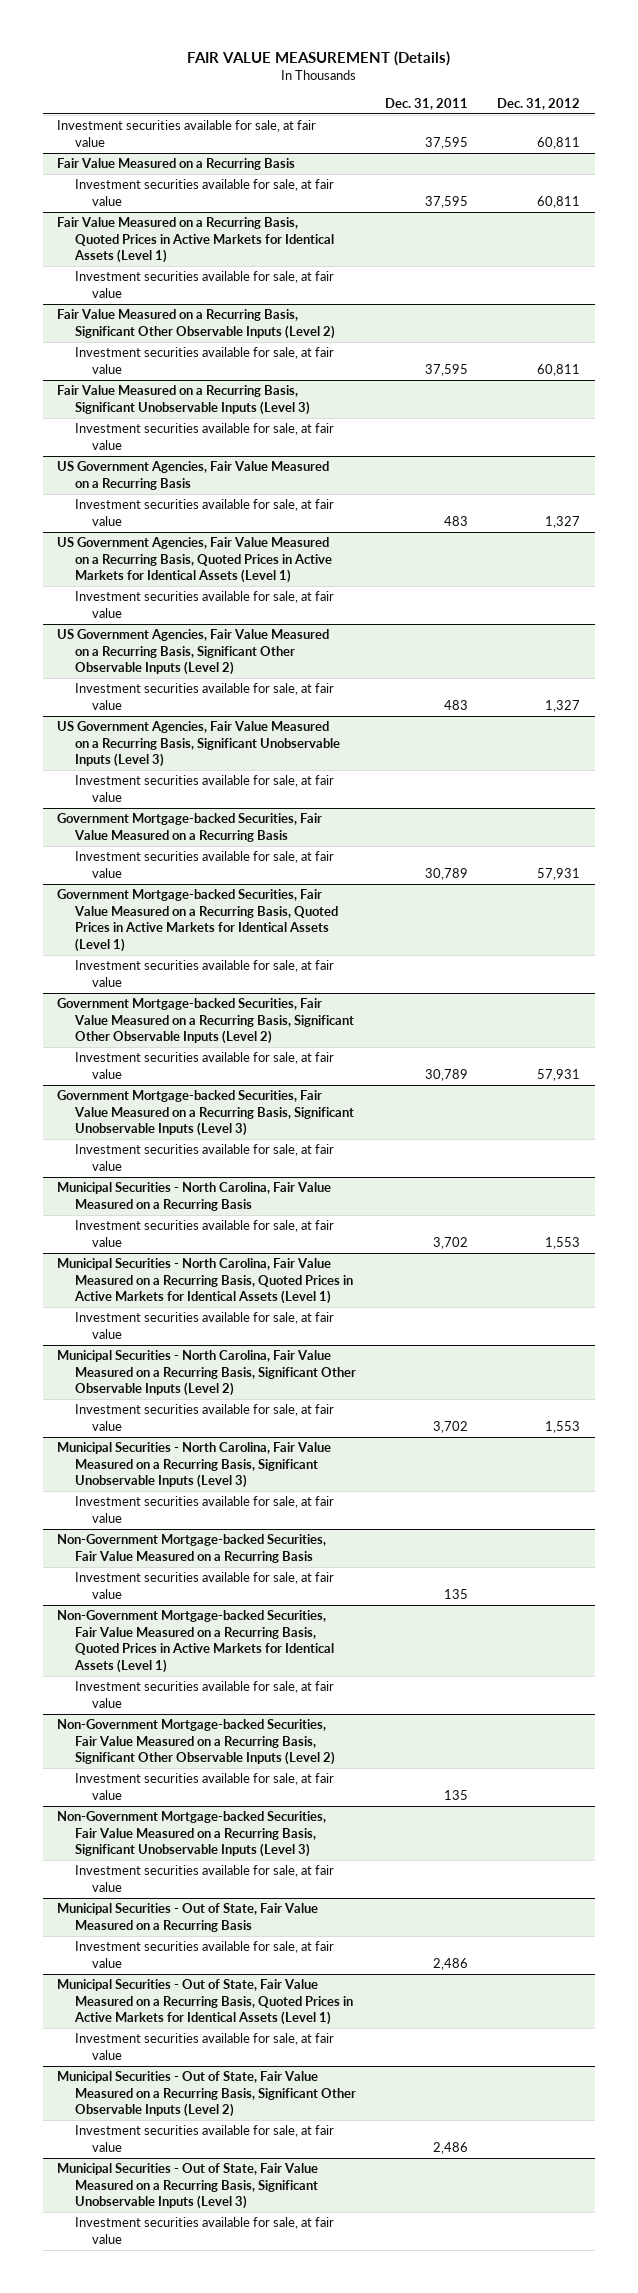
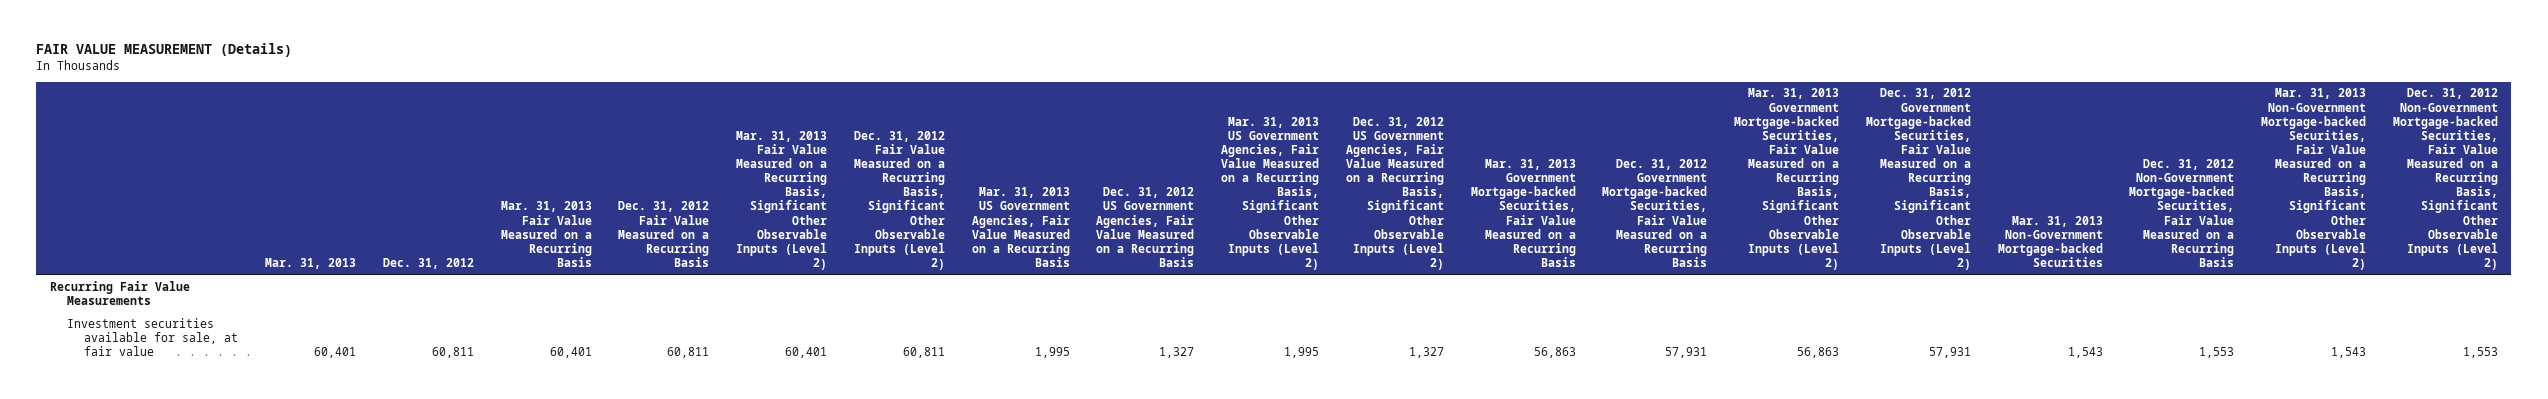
[385,98,469,111] Dec. 31, 2011 -> none
none -> [265,257,357,269] Mar. 31, 2013
none -> [500,201,592,267] Mar. 31, 2013 Fair Value Measured on a Recurring Basis
none -> [618,201,710,267] Dec. 31, 2012 Fair Value Measured on a Recurring Basis
none -> [736,130,828,270] Mar. 31, 2013 Fair Value Measured on a Recurring Basis, Significant Other Observable Inputs (Level 2)
none -> [853,130,945,270] Dec. 31, 2012 Fair Value Measured on a Recurring Basis, Significant Other Observable Inputs (Level 2)
none -> [971,187,1070,267] Mar. 31, 2013 US Government Agencies, Fair Value Measured on a Recurring Basis
none -> [1096,187,1195,267] Dec. 31, 2012 US Government Agencies, Fair Value Measured on a Recurring Basis
none -> [1221,116,1320,270] Mar. 31, 2013 US Government Agencies, Fair Value Measured on a Recurring Basis, Significant Other Observable Inputs (Level 2)
none -> [1345,116,1444,270] Dec. 31, 2012 US Government Agencies, Fair Value Measured on a Recurring Basis, Significant Other Observable Inputs (Level 2)
none -> [1470,159,1576,267] Mar. 31, 2013 Government Mortgage-backed Securities, Fair Value Measured on a Recurring Basis
none -> [1602,159,1708,267] Dec. 31, 2012 Government Mortgage-backed Securities, Fair Value Measured on a Recurring Basis
none -> [1734,88,1840,270] Mar. 31, 2013 Government Mortgage-backed Securities, Fair Value Measured on a Recurring Basis, Significant Other Observable Inputs (Level 2)
none -> [1865,88,1971,270] Dec. 31, 2012 Government Mortgage-backed Securities, Fair Value Measured on a Recurring Basis, Significant Other Observable Inputs (Level 2)
none -> [1997,215,2103,267] Mar. 31, 2013 Non-Government Mortgage-backed Securities
none -> [2129,159,2235,267] Dec. 31, 2012 Non-Government Mortgage-backed Securities, Fair Value Measured on a Recurring Basis
none -> [2261,88,2367,270] Mar. 31, 2013 Non-Government Mortgage-backed Securities, Fair Value Measured on a Recurring Basis, Significant Other Observable Inputs (Level 2)
none -> [2392,88,2498,270] Dec. 31, 2012 Non-Government Mortgage-backed Securities, Fair Value Measured on a Recurring Basis, Significant Other Observable Inputs (Level 2)
[57,120,317,147] Investment securities available for sale, at fair value -> none
[57,158,296,171] Fair Value Measured on a Recurring Basis -> none
[74,179,334,206] Investment securities available for sale, at fair value -> none
[57,217,334,264] Fair Value Measured on a Recurring Basis, Quoted Prices in Active Markets for Identical Assets (Level 1) -> none
[74,271,334,298] Investment securities available for sale, at fair value -> none
[57,309,335,339] Fair Value Measured on a Recurring Basis, Significant Other Observable Inputs (Level 2) -> none
none -> [49,280,190,305] Recurring Fair Value Measurements
[57,385,310,415] Fair Value Measured on a Recurring Basis, Significant Unobservable Inputs (Level 3) -> none
[74,423,334,450] Investment securities available for sale, at fair value -> none
[57,461,330,490] US Government Agencies, Fair Value Measured on a Recurring Basis -> none
[74,499,334,526] Investment securities available for sale, at fair value -> none
[57,537,332,584] US Government Agencies, Fair Value Measured on a Recurring Basis, Quoted Prices in Active Markets for Identical Assets (Level 1) -> none
[74,591,334,618] Investment securities available for sale, at fair value -> none
[57,629,330,676] US Government Agencies, Fair Value Measured on a Recurring Basis, Significant Other Observable Inputs (Level 2) -> none
[74,683,334,710] Investment securities available for sale, at fair value -> none
[57,721,340,768] US Government Agencies, Fair Value Measured on a Recurring Basis, Significant Unobservable Inputs (Level 3) -> none
[74,775,334,802] Investment securities available for sale, at fair value -> none
[57,813,323,842] Government Mortgage-backed Securities, Fair Value Measured on a Recurring Basis -> none
[74,851,334,878] Investment securities available for sale, at fair value -> none
[57,889,338,953] Government Mortgage-backed Securities, Fair Value Measured on a Recurring Basis, Quoted Prices in Active Markets for Identical Assets (Level 1) -> none
[74,960,334,987] Investment securities available for sale, at fair value -> none
[57,998,354,1045] Government Mortgage-backed Securities, Fair Value Measured on a Recurring Basis, Significant Other Observable Inputs (Level 2) -> none
[74,1052,334,1079] Investment securities available for sale, at fair value -> none
[57,1090,354,1137] Government Mortgage-backed Securities, Fair Value Measured on a Recurring Basis, Significant Unobservable Inputs (Level 3) -> none
[74,1144,334,1171] Investment securities available for sale, at fair value -> none
[57,1182,332,1211] Municipal Securities - North Carolina, Fair Value Measured on a Recurring Basis -> none
[74,1220,334,1247] Investment securities available for sale, at fair value -> none
[57,1258,353,1305] Municipal Securities - North Carolina, Fair Value Measured on a Recurring Basis, Quoted Prices in Active Markets for Identical Assets (Level 1) -> none
[74,1312,334,1339] Investment securities available for sale, at fair value -> none
[57,1350,356,1397] Municipal Securities - North Carolina, Fair Value Measured on a Recurring Basis, Significant Other Observable Inputs (Level 2) -> none
[74,1404,334,1431] Investment securities available for sale, at fair value -> none
[57,1442,332,1489] Municipal Securities - North Carolina, Fair Value Measured on a Recurring Basis, Significant Unobservable Inputs (Level 3) -> none
[74,1496,334,1523] Investment securities available for sale, at fair value -> none
[57,1534,327,1563] Non-Government Mortgage-backed Securities, Fair Value Measured on a Recurring Basis -> none
[74,1572,334,1599] Investment securities available for sale, at fair value -> none
[57,1610,334,1674] Non-Government Mortgage-backed Securities, Fair Value Measured on a Recurring Basis, Quoted Prices in Active Markets for Identical Assets (Level 1) -> none
[74,1681,334,1708] Investment securities available for sale, at fair value -> none
[57,1719,335,1766] Non-Government Mortgage-backed Securities, Fair Value Measured on a Recurring Basis, Significant Other Observable Inputs (Level 2) -> none
[74,1773,334,1800] Investment securities available for sale, at fair value -> none
[57,1811,327,1858] Non-Government Mortgage-backed Securities, Fair Value Measured on a Recurring Basis, Significant Unobservable Inputs (Level 3) -> none
[74,1865,334,1892] Investment securities available for sale, at fair value -> none
[57,1903,319,1932] Municipal Securities - Out of State, Fair Value Measured on a Recurring Basis -> none
[74,1941,334,1968] Investment securities available for sale, at fair value -> none
[57,1979,353,2026] Municipal Securities - Out of State, Fair Value Measured on a Recurring Basis, Quoted Prices in Active Markets for Identical Assets (Level 1) -> none
[74,2033,334,2060] Investment securities available for sale, at fair value -> none
[57,2071,356,2118] Municipal Securities - Out of State, Fair Value Measured on a Recurring Basis, Significant Other Observable Inputs (Level 2) -> none
[74,2125,334,2152] Investment securities available for sale, at fair value -> none
[57,2163,319,2210] Municipal Securities - Out of State, Fair Value Measured on a Recurring Basis, Significant Unobservable Inputs (Level 3) -> none
[74,2217,334,2244] Investment securities available for sale, at fair value -> none

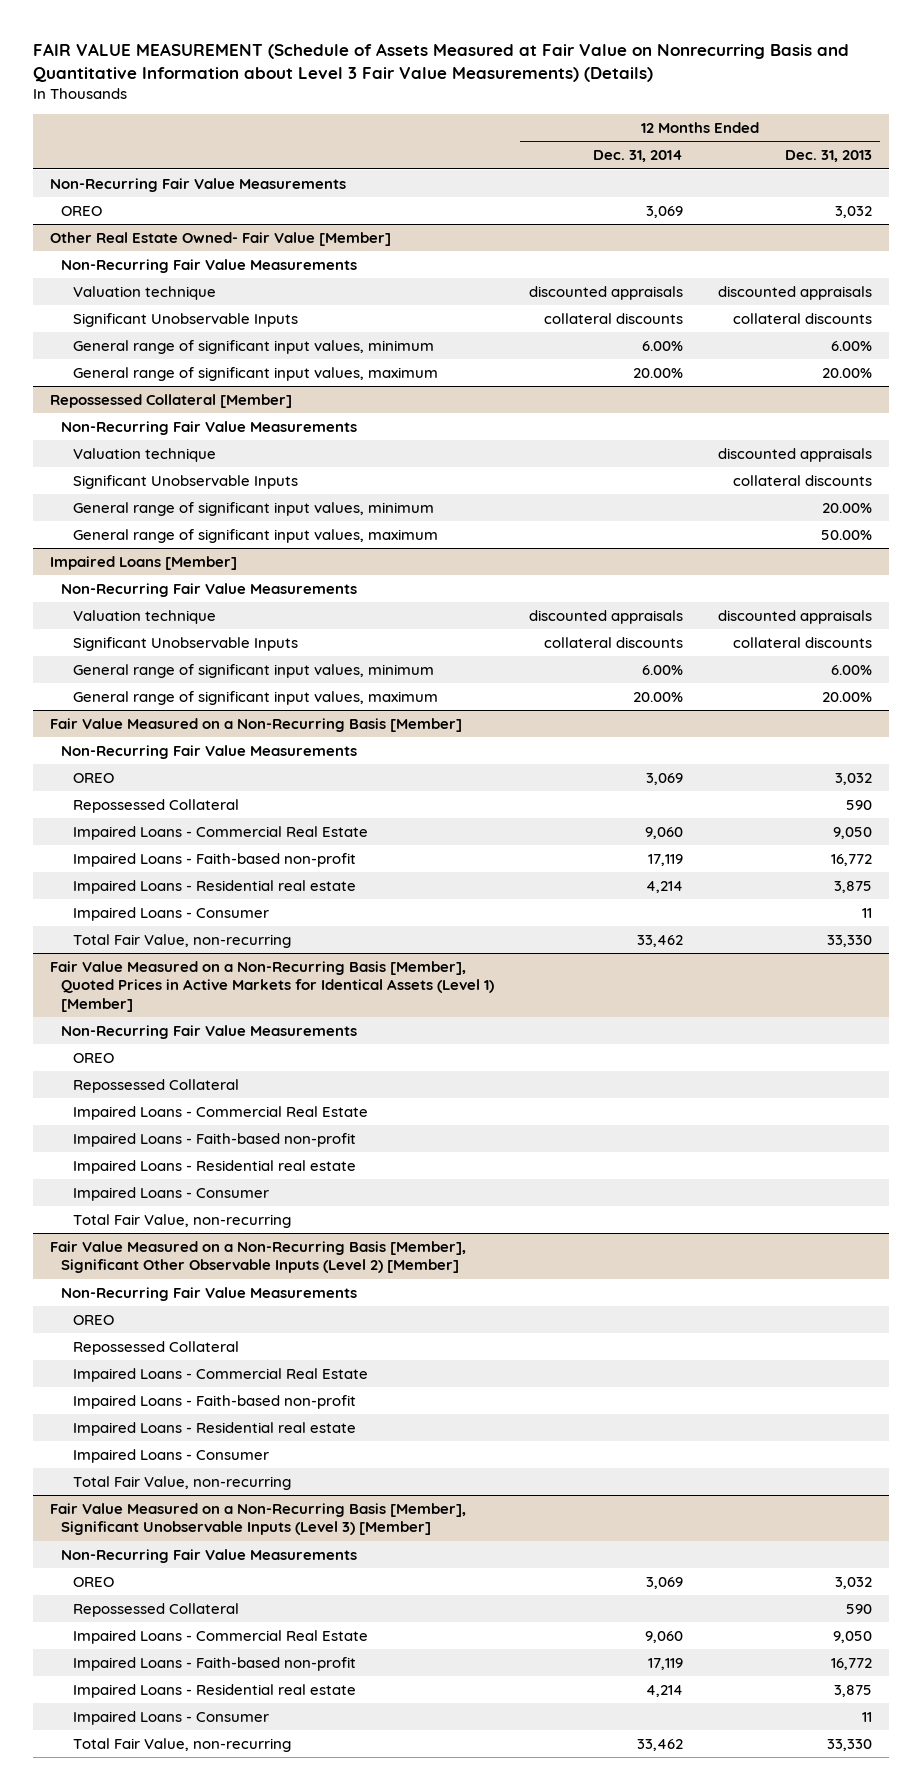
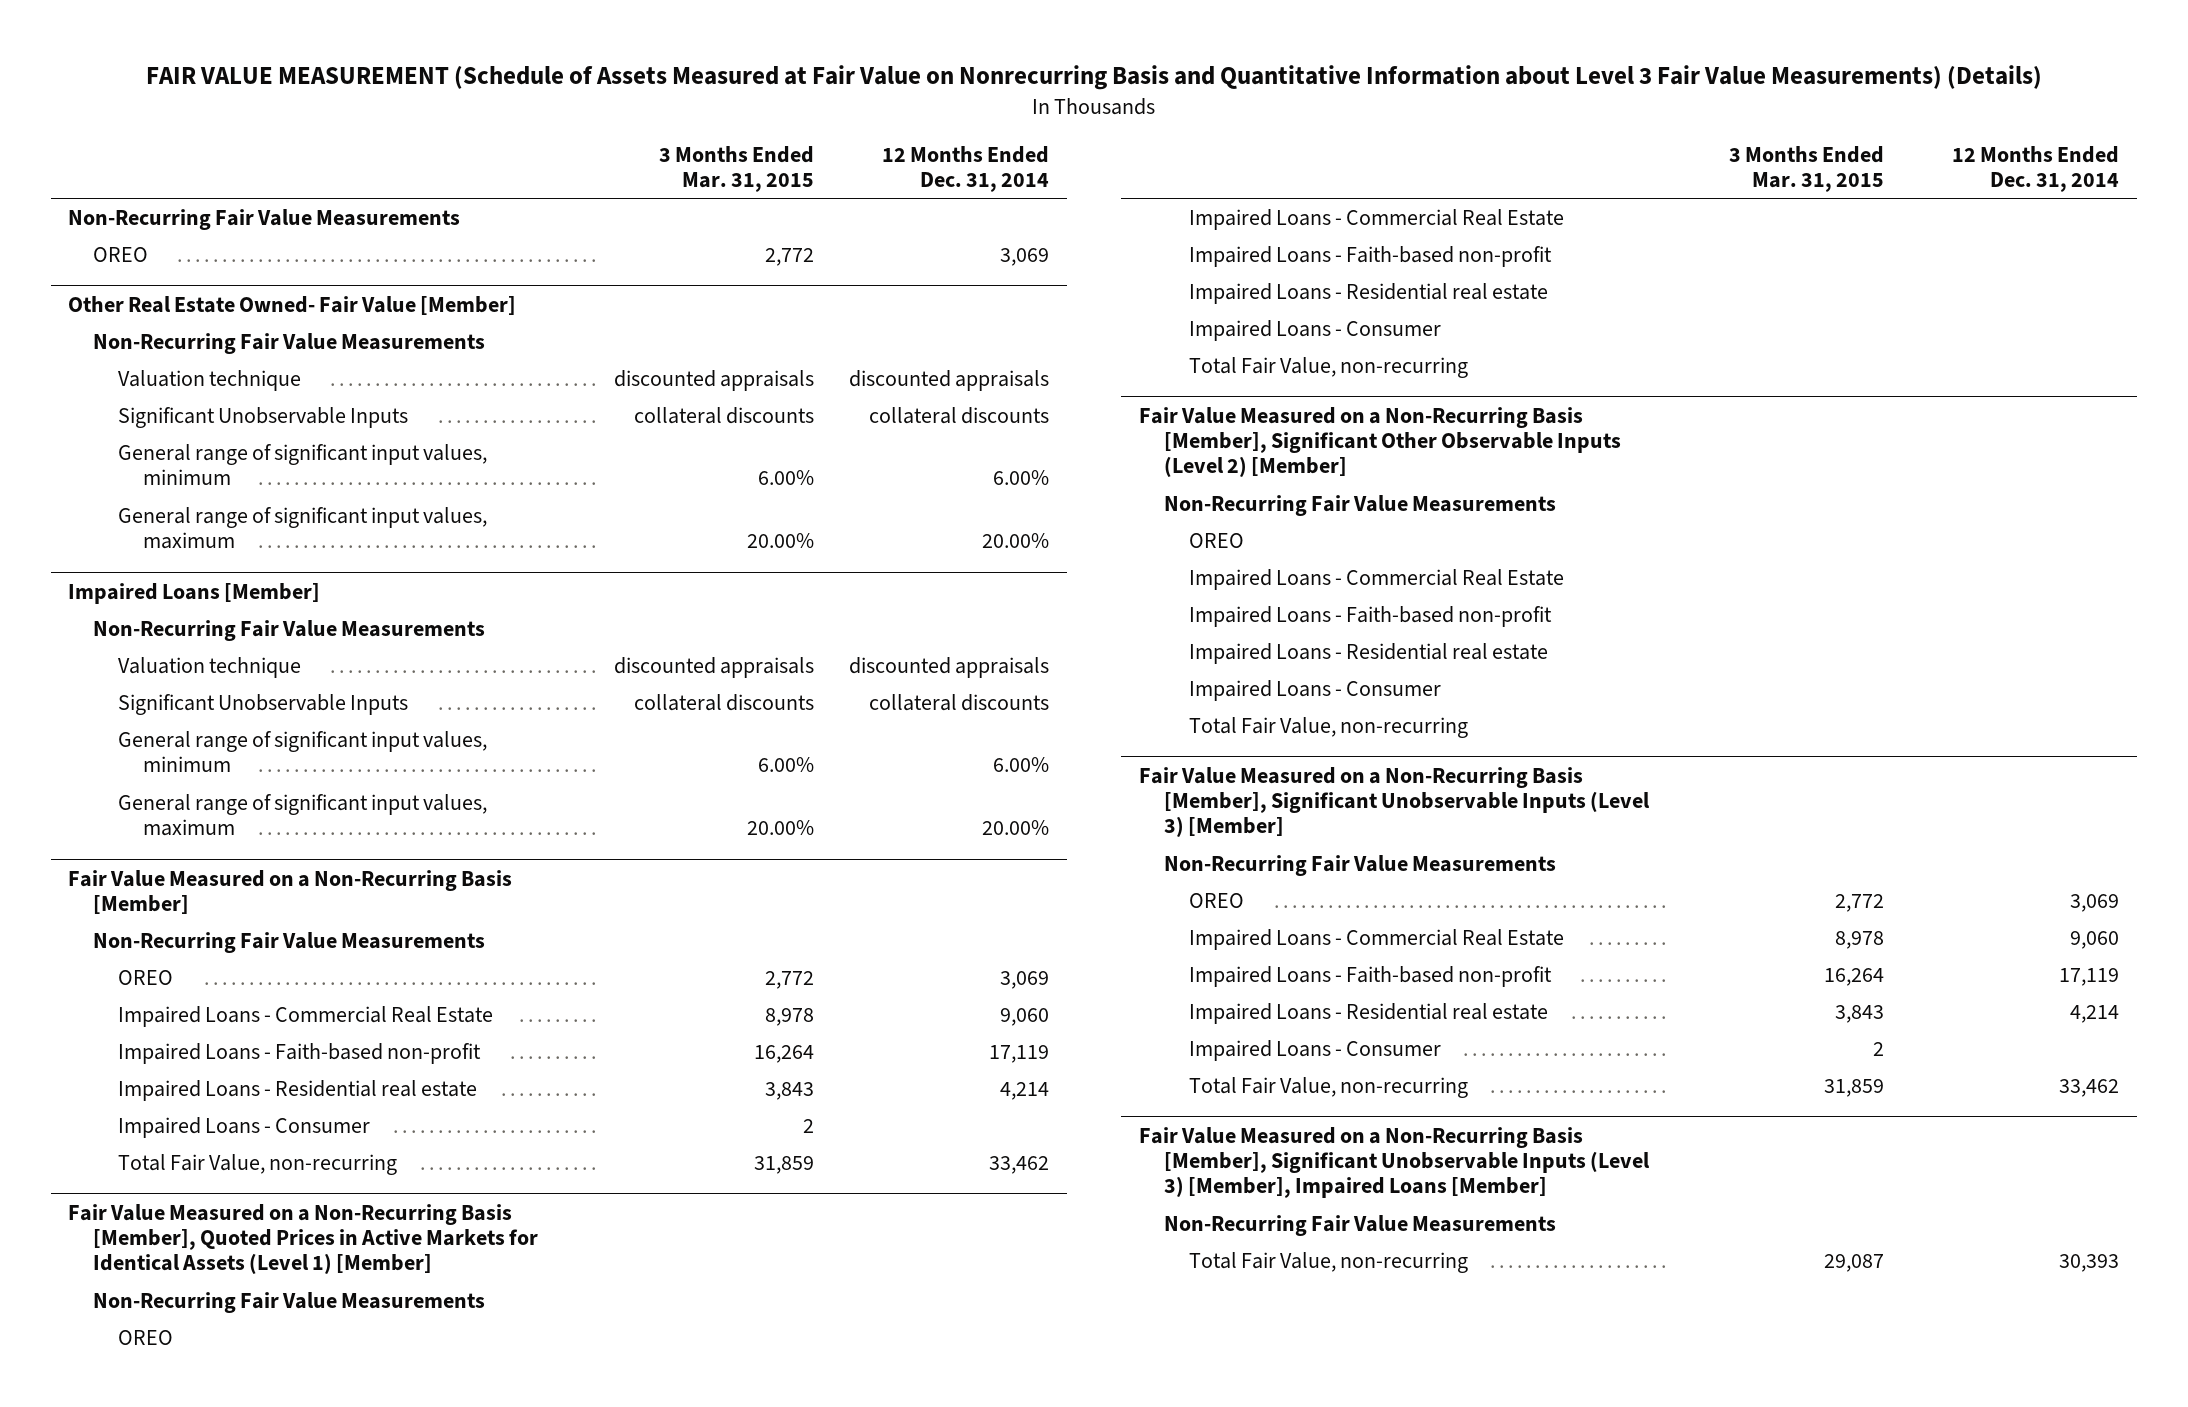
[784,150,872,163] Dec. 31, 2013 -> none
none -> [658,145,814,192] 3 Months Ended Mar. 31, 2015
[49,393,292,408] Repossessed Collateral [Member] -> none
[61,420,358,435] Non-Recurring Fair Value Measurements -> none
[72,447,216,462] Valuation technique -> none
[72,474,298,489] Significant Unobservable Inputs -> none
[72,501,434,516] General range of significant input values, minimum -> none
[72,528,438,543] General range of significant input values, maximum -> none
[72,798,239,813] Repossessed Collateral -> none
[72,1078,239,1093] Repossessed Collateral -> none
[72,1340,239,1355] Repossessed Collateral -> none
[72,1602,239,1617] Repossessed Collateral -> none
none -> [1138,1126,1650,1199] Fair Value Measured on a Non-Recurring Basis [Member], Significant Unobservable Inputs (Level 3) [Member], Impaired Loans [Member]
none -> [1163,1214,1556,1236] Non-Recurring Fair Value Measurements
none -> [1188,1251,1468,1273] Total Fair Value, non-recurring

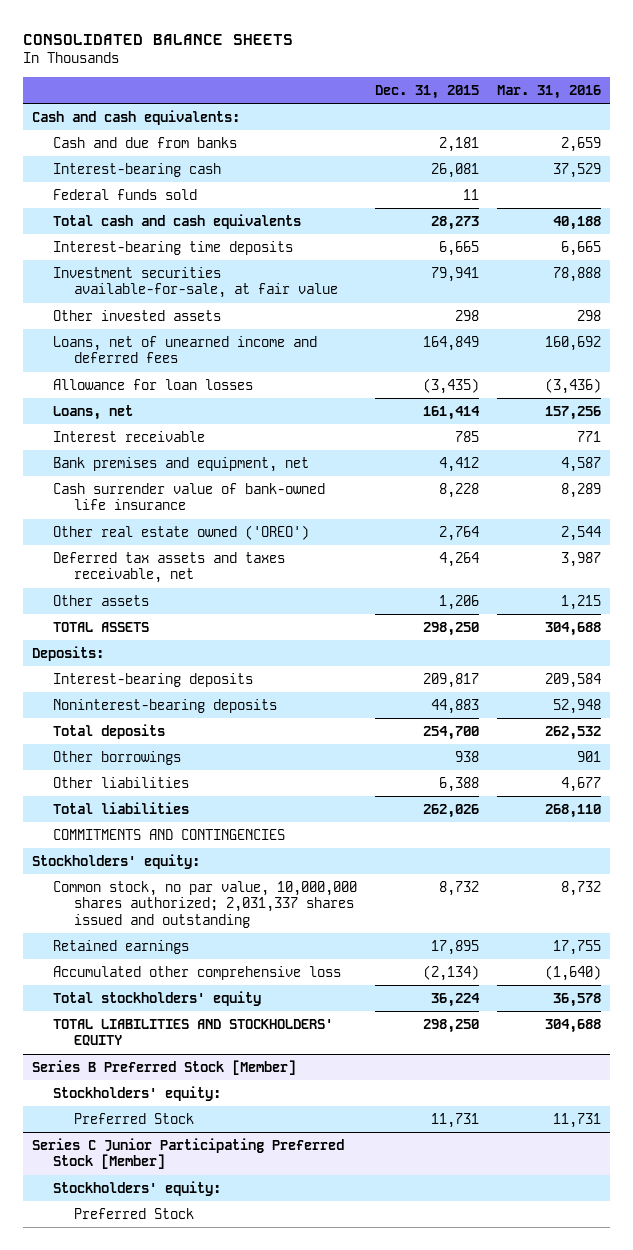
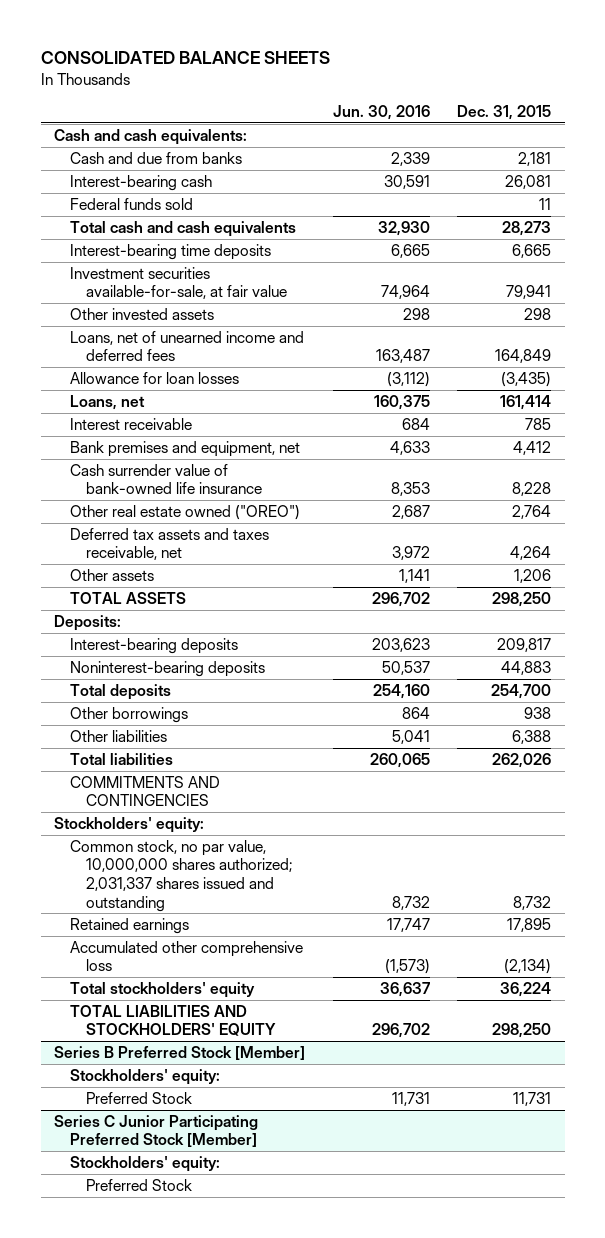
[496,85,601,100] Mar. 31, 2016 -> none
none -> [332,105,430,121] Jun. 30, 2016
[53,524,310,540] Other real estate owned ('OREO') -> [70,504,301,520] Other real estate owned ("OREO")

